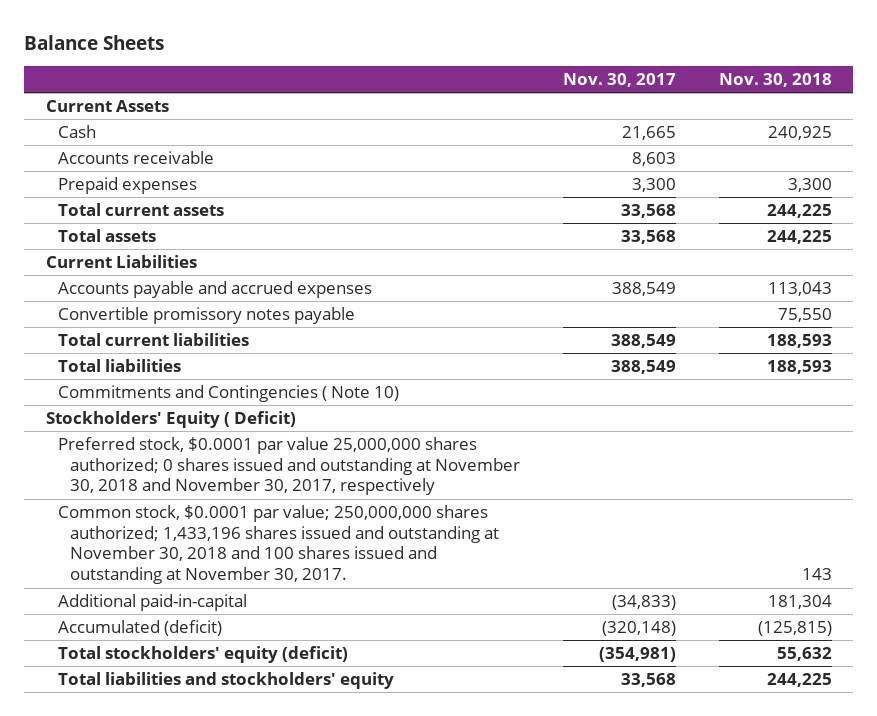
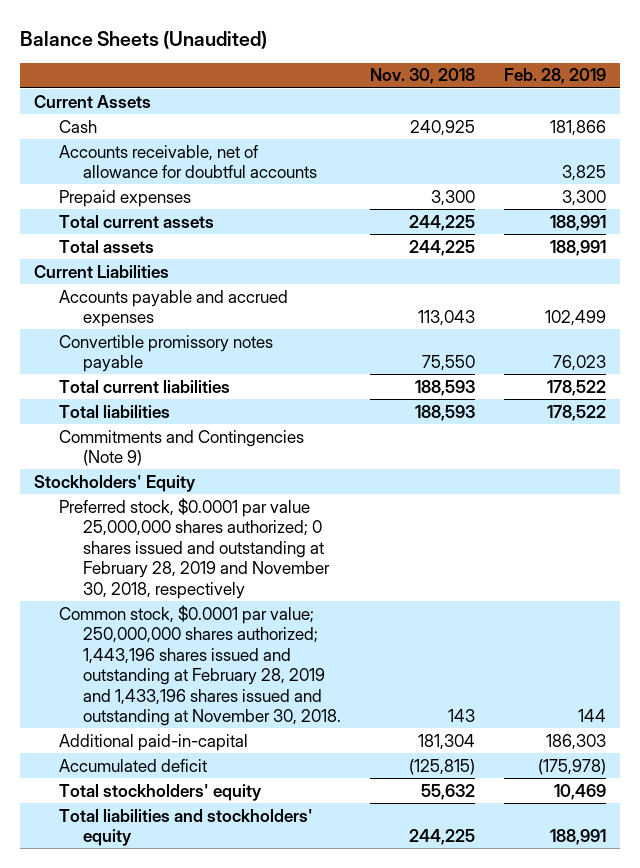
[24,34,165,50] Balance Sheets -> [19,30,267,49] Balance Sheets (Unaudited)
[562,72,676,87] Nov. 30, 2017 -> none
none -> [504,68,607,85] Feb. 28, 2019
[57,150,214,164] Accounts receivable -> [58,144,318,179] Accounts receivable, net of allowance for doubtful accounts
[57,384,399,402] Commitments and Contingencies ( Note 10) -> [58,429,304,467] Commitments and Contingencies (Note 9)
[45,410,296,428] Stockholders' Equity ( Deficit) -> [34,474,197,492] Stockholders' Equity
[57,436,520,496] Preferred stock, $0.0001 par value 25,000,000 shares authorized; 0 shares issued and outstanding at November 30, 2018 and November 30, 2017, respectively -> [58,497,331,599] Preferred stock, $0.0001 par value 25,000,000 shares authorized; 0 shares issued and outstanding at February 28, 2019 and November 30, 2018, respectively
[57,504,499,585] Common stock, $0.0001 par value; 250,000,000 shares authorized; 1,433,196 shares issued and outstanding at November 30, 2018 and 100 shares issued and outstanding at November 30, 2017. -> [58,604,342,727] Common stock, $0.0001 par value; 250,000,000 shares authorized; 1,443,196 shares issued and outstanding at February 28, 2019 and 1,433,196 shares issued and outstanding at November 30, 2018.
[57,619,222,636] Accumulated (deficit) -> [58,758,207,772] Accumulated deficit
[57,645,348,663] Total stockholders' equity (deficit) -> [58,783,262,801] Total stockholders' equity

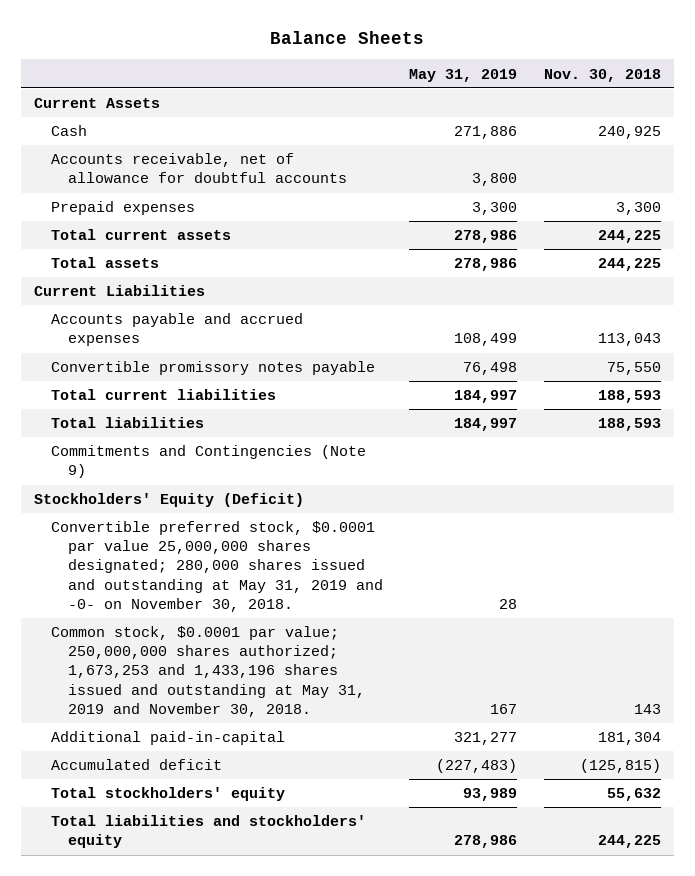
[19,30,267,49] Balance Sheets (Unaudited) -> [270,31,425,45] Balance Sheets
[504,68,607,85] Feb. 28, 2019 -> none
none -> [409,68,518,82] May 31, 2019
[34,474,197,492] Stockholders' Equity -> [34,493,305,508] Stockholders' Equity (Deficit)
[58,497,331,599] Preferred stock, $0.0001 par value 25,000,000 shares authorized; 0 shares issued and outstanding at February 28, 2019 and November 30, 2018, respectively -> [50,521,383,612] Convertible preferred stock, $0.0001 par value 25,000,000 shares designated; 280,000 shares issued and outstanding at May 31, 2019 and -0- on November 30, 2018.
[58,604,342,727] Common stock, $0.0001 par value; 250,000,000 shares authorized; 1,443,196 shares issued and outstanding at February 28, 2019 and 1,433,196 shares issued and outstanding at November 30, 2018. -> [50,626,365,717] Common stock, $0.0001 par value; 250,000,000 shares authorized; 1,673,253 and 1,433,196 shares issued and outstanding at May 31, 2019 and November 30, 2018.

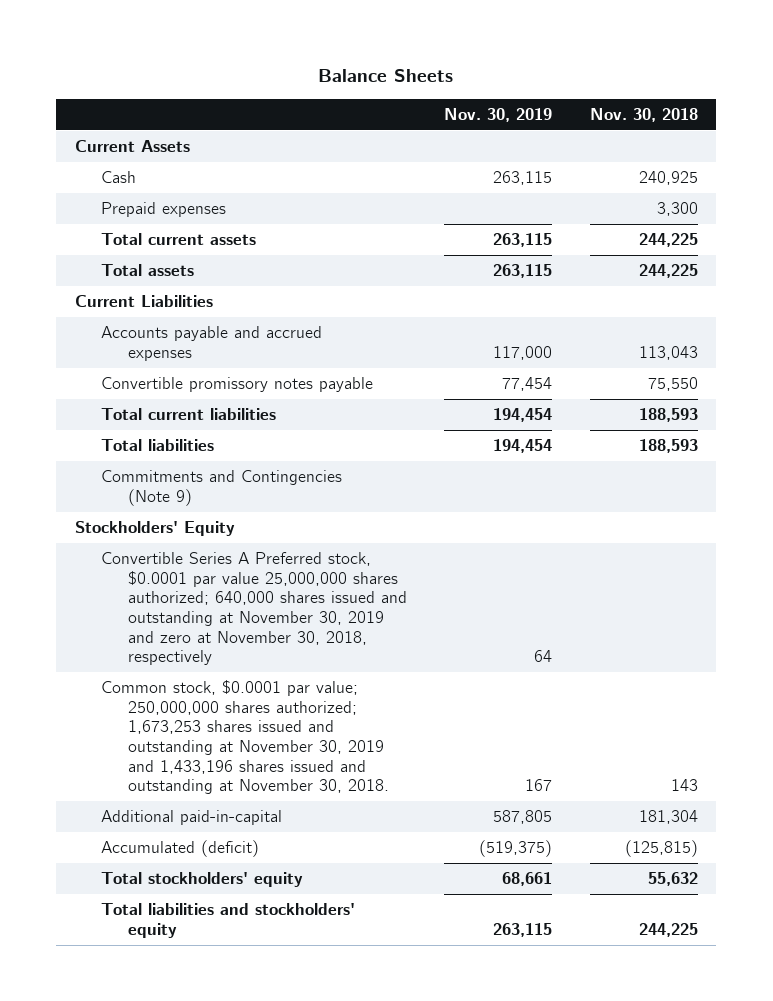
[409,68,518,82] May 31, 2019 -> none
none -> [444,107,553,122] Nov. 30, 2019
[50,153,347,184] Accounts receivable, net of allowance for doubtful accounts -> none
[34,493,305,508] Stockholders' Equity (Deficit) -> [75,521,236,537] Stockholders' Equity
[50,521,383,612] Convertible preferred stock, $0.0001 par value 25,000,000 shares designated; 280,000 shares issued and outstanding at May 31, 2019 and -0- on November 30, 2018. -> [101,552,407,666] Convertible Series A Preferred stock, $0.0001 par value 25,000,000 shares authorized; 640,000 shares issued and outstanding at November 30, 2019 and zero at November 30, 2018, respectively
[50,626,365,717] Common stock, $0.0001 par value; 250,000,000 shares authorized; 1,673,253 and 1,433,196 shares issued and outstanding at May 31, 2019 and November 30, 2018. -> [101,680,389,795] Common stock, $0.0001 par value; 250,000,000 shares authorized; 1,673,253 shares issued and outstanding at November 30, 2019 and 1,433,196 shares issued and outstanding at November 30, 2018.
[50,759,222,771] Accumulated deficit -> [101,840,260,858] Accumulated (deficit)

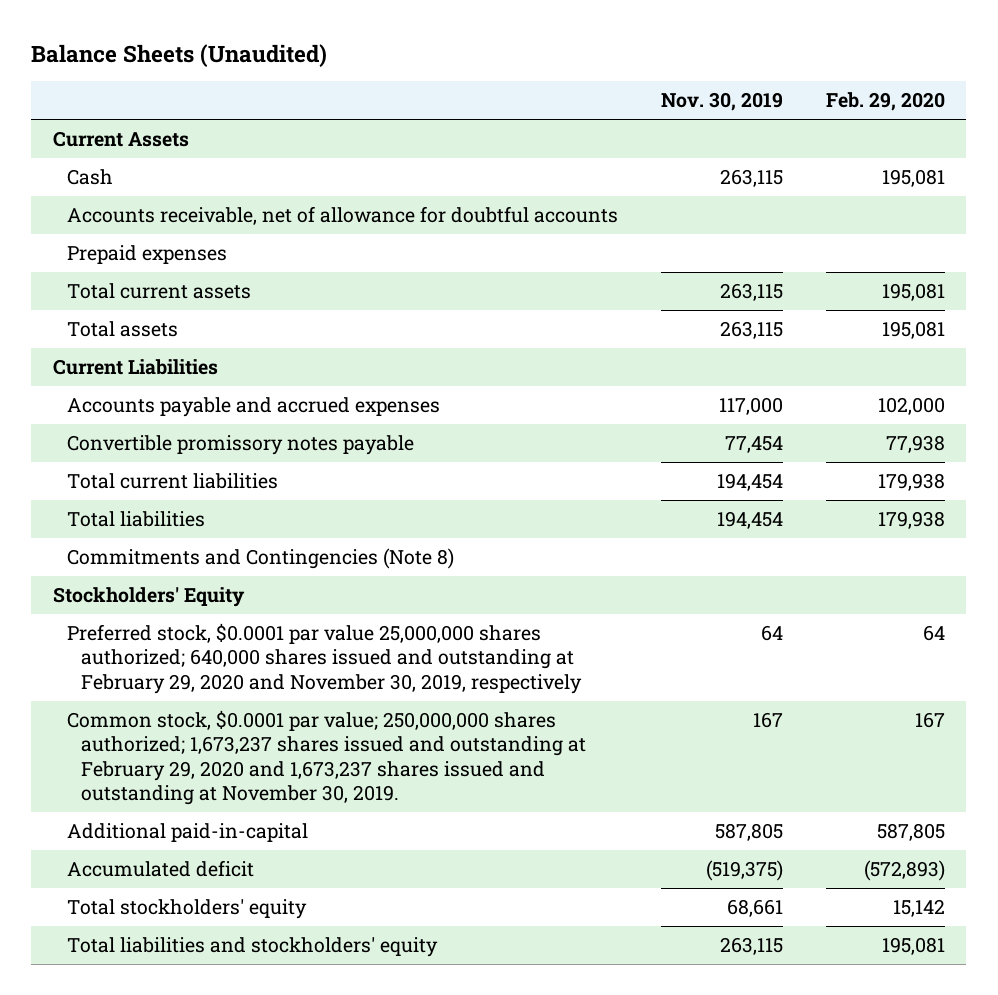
[318,69,454,83] Balance Sheets -> [31,43,328,67] Balance Sheets (Unaudited)
[589,107,698,122] Nov. 30, 2018 -> none
none -> [825,92,945,112] Feb. 29, 2020
none -> [66,206,618,226] Accounts receivable, net of allowance for doubtful accounts
[101,470,343,506] Commitments and Contingencies (Note 9) -> [66,548,454,570] Commitments and Contingencies (Note 8)
[101,552,407,666] Convertible Series A Preferred stock, $0.0001 par value 25,000,000 shares authorized; 640,000 shares issued and outstanding at November 30, 2019 and zero at November 30, 2018, respectively -> [66,623,583,694] Preferred stock, $0.0001 par value 25,000,000 shares authorized; 640,000 shares issued and outstanding at February 29, 2020 and November 30, 2019, respectively
[101,680,389,795] Common stock, $0.0001 par value; 250,000,000 shares authorized; 1,673,253 shares issued and outstanding at November 30, 2019 and 1,433,196 shares issued and outstanding at November 30, 2018. -> [66,710,587,806] Common stock, $0.0001 par value; 250,000,000 shares authorized; 1,673,237 shares issued and outstanding at February 29, 2020 and 1,673,237 shares issued and outstanding at November 30, 2019.
[101,840,260,858] Accumulated (deficit) -> [66,860,254,878] Accumulated deficit

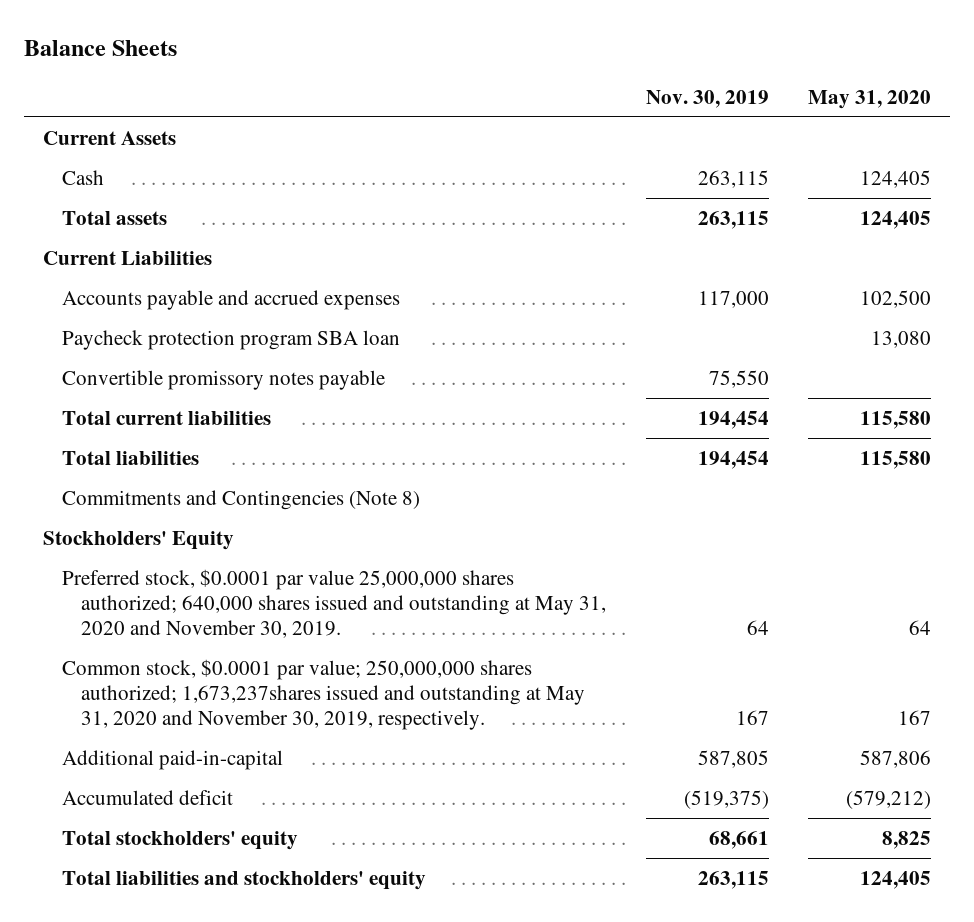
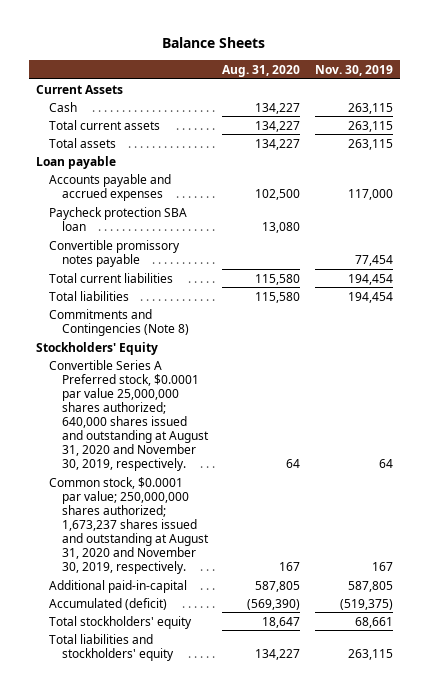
[807,89,931,109] May 31, 2020 -> none
none -> [222,64,301,77] Aug. 31, 2020
none -> [48,119,160,130] Total current assets
[43,250,213,265] Current Liabilities -> none
none -> [36,155,117,169] Loan payable
[62,329,401,350] Paycheck protection program SBA loan -> [48,206,187,231] Paycheck protection SBA loan
[708,369,769,388] 75,550 -> [354,254,393,266] 77,454
[62,568,607,639] Preferred stock, $0.0001 par value 25,000,000 shares authorized; 640,000 shares issued and outstanding at May 31, 2020 and November 30, 2019. -> [48,359,209,472] Convertible Series A Preferred stock, $0.0001 par value 25,000,000 shares authorized; 640,000 shares issued and outstanding at August 31, 2020 and November 30, 2019, respectively.
[62,658,586,731] Common stock, $0.0001 par value; 250,000,000 shares authorized; 1,673,237shares issued and outstanding at May 31, 2020 and November 30, 2019, respectively. -> [48,476,209,575] Common stock, $0.0001 par value; 250,000,000 shares authorized; 1,673,237 shares issued and outstanding at August 31, 2020 and November 30, 2019, respectively.
[62,789,234,805] Accumulated deficit -> [48,597,167,610] Accumulated (deficit)

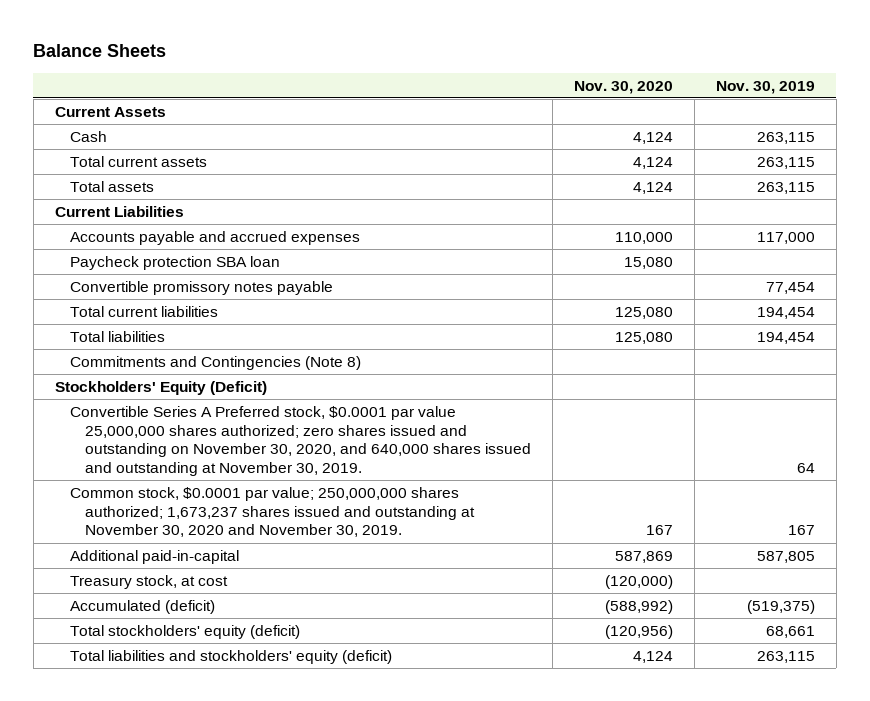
[222,64,301,77] Aug. 31, 2020 -> none
none -> [574,80,674,94] Nov. 30, 2020
[36,155,117,169] Loan payable -> none
none -> [54,206,184,218] Current Liabilities
[36,341,159,355] Stockholders' Equity -> [54,381,267,396] Stockholders' Equity (Deficit)
[48,359,209,472] Convertible Series A Preferred stock, $0.0001 par value 25,000,000 shares authorized; 640,000 shares issued and outstanding at August 31, 2020 and November 30, 2019, respectively. -> [69,406,532,477] Convertible Series A Preferred stock, $0.0001 par value 25,000,000 shares authorized; zero shares issued and outstanding on November 30, 2020, and 640,000 shares issued and outstanding at November 30, 2019.
[48,476,209,575] Common stock, $0.0001 par value; 250,000,000 shares authorized; 1,673,237 shares issued and outstanding at August 31, 2020 and November 30, 2019, respectively. -> [69,487,476,538] Common stock, $0.0001 par value; 250,000,000 shares authorized; 1,673,237 shares issued and outstanding at November 30, 2020 and November 30, 2019.
none -> [69,575,228,590] Treasury stock, at cost
[48,615,192,629] Total stockholders' equity -> [69,625,300,640] Total stockholders' equity (deficit)
[48,633,174,661] Total liabilities and stockholders' equity -> [69,650,392,665] Total liabilities and stockholders' equity (deficit)

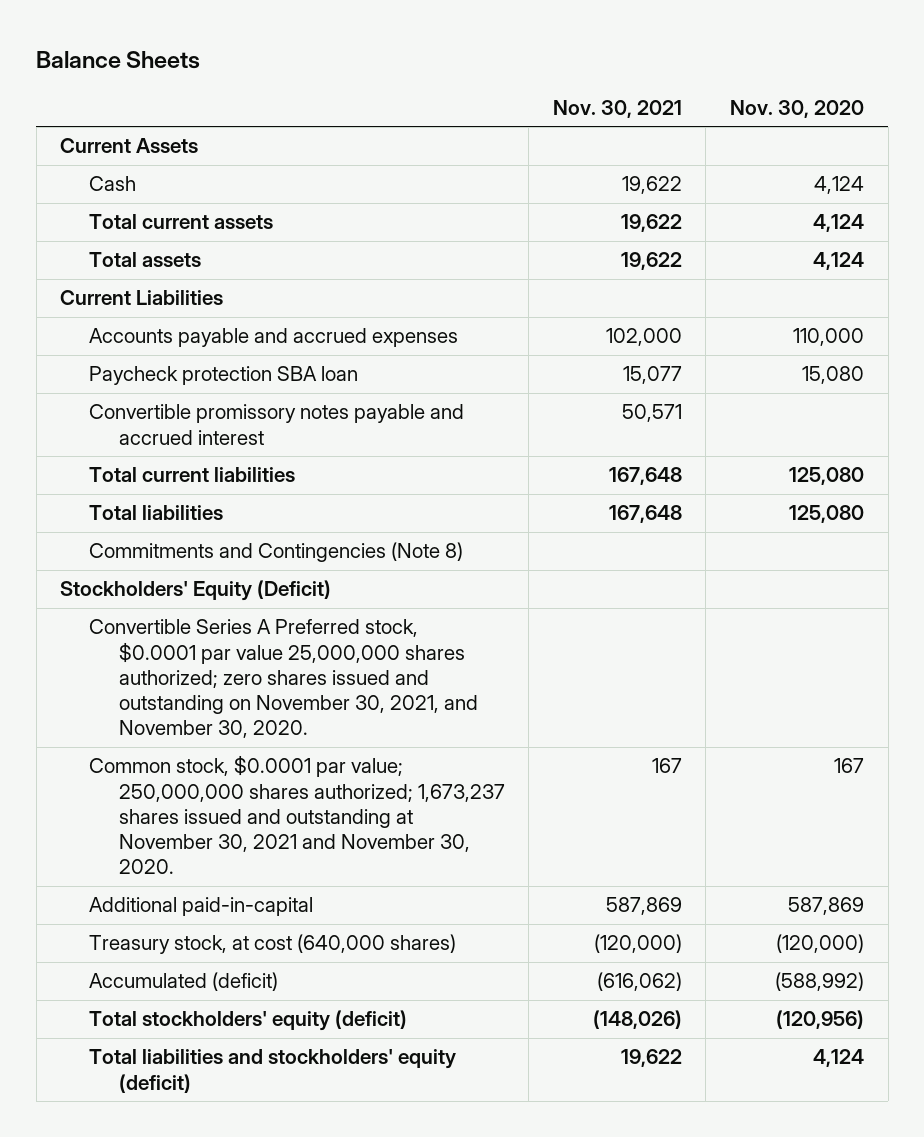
[716,80,816,94] Nov. 30, 2019 -> none
none -> [552,99,682,118] Nov. 30, 2021
[69,281,333,296] Convertible promissory notes payable -> [89,404,465,445] Convertible promissory notes payable and accrued interest
[69,406,532,477] Convertible Series A Preferred stock, $0.0001 par value 25,000,000 shares authorized; zero shares issued and outstanding on November 30, 2020, and 640,000 shares issued and outstanding at November 30, 2019. -> [89,619,478,739] Convertible Series A Preferred stock, $0.0001 par value 25,000,000 shares authorized; zero shares issued and outstanding on November 30, 2021, and November 30, 2020.
[69,487,476,538] Common stock, $0.0001 par value; 250,000,000 shares authorized; 1,673,237 shares issued and outstanding at November 30, 2020 and November 30, 2019. -> [89,755,505,875] Common stock, $0.0001 par value; 250,000,000 shares authorized; 1,673,237 shares issued and outstanding at November 30, 2021 and November 30, 2020.
[69,575,228,590] Treasury stock, at cost -> [89,934,457,955] Treasury stock, at cost (640,000 shares)

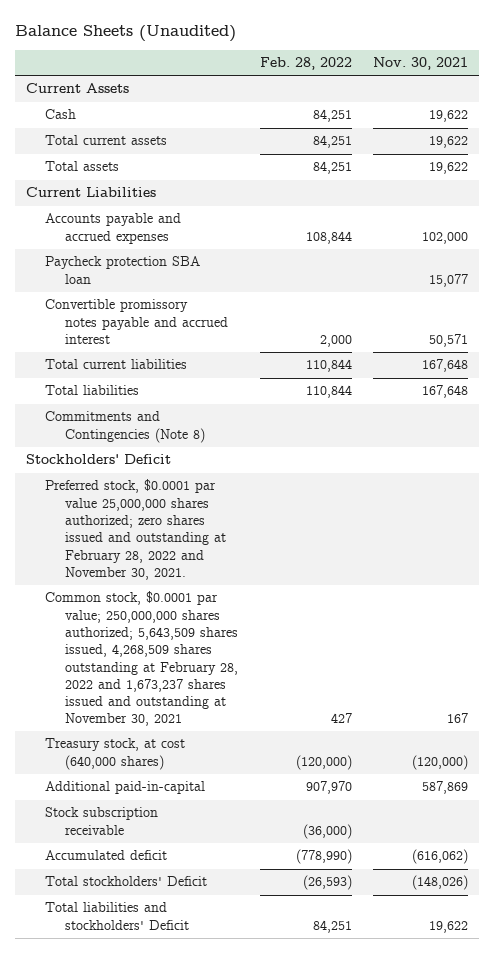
[36,51,201,70] Balance Sheets -> [15,25,237,43] Balance Sheets (Unaudited)
[729,99,864,118] Nov. 30, 2020 -> none
none -> [259,57,352,71] Feb. 28, 2022
[60,580,332,602] Stockholders' Equity (Deficit) -> [25,454,171,465] Stockholders' Deficit
[89,619,478,739] Convertible Series A Preferred stock, $0.0001 par value 25,000,000 shares authorized; zero shares issued and outstanding on November 30, 2021, and November 30, 2020. -> [45,479,227,580] Preferred stock, $0.0001 par value 25,000,000 shares authorized; zero shares issued and outstanding at February 28, 2022 and November 30, 2021.
[89,755,505,875] Common stock, $0.0001 par value; 250,000,000 shares authorized; 1,673,237 shares issued and outstanding at November 30, 2021 and November 30, 2020. -> [45,591,239,727] Common stock, $0.0001 par value; 250,000,000 shares authorized; 5,643,509 shares issued, 4,268,509 shares outstanding at February 28, 2022 and 1,673,237 shares issued and outstanding at November 30, 2021
[89,897,314,917] Additional paid-in-capital -> [45,781,206,795] Additional paid-in-capital
none -> [45,807,159,835] Stock subscription receivable
[89,972,279,992] Accumulated (deficit) -> [45,850,168,861] Accumulated deficit
[89,1010,408,1032] Total stockholders' equity (deficit) -> [45,876,208,887] Total stockholders' Deficit
[89,1049,457,1093] Total liabilities and stockholders' equity (deficit) -> [45,902,190,930] Total liabilities and stockholders' Deficit

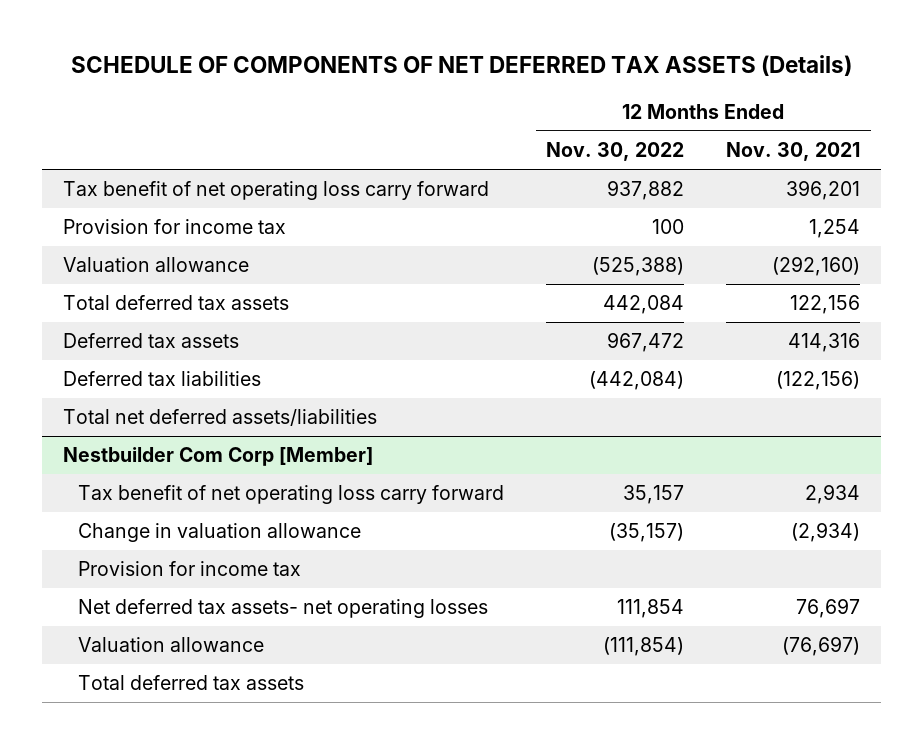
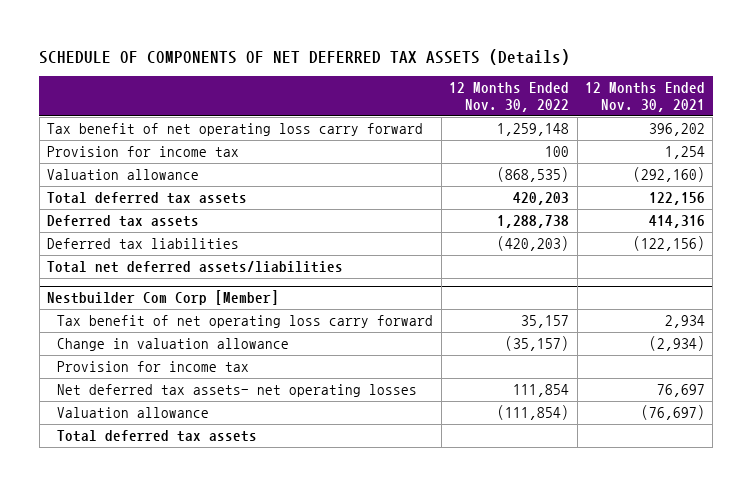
[607,180,685,201] 937,882 -> [497,122,570,136] 1,259,148
[786,180,861,201] 396,201 -> [648,122,705,136] 396,202
[592,257,685,277] (525,388) -> [497,166,570,182] (868,535)
[603,295,685,315] 442,084 -> [513,191,570,205] 420,203
[607,332,685,353] 967,472 -> [497,214,570,228] 1,288,738
[589,371,685,391] (442,084) -> [497,235,570,251] (420,203)

